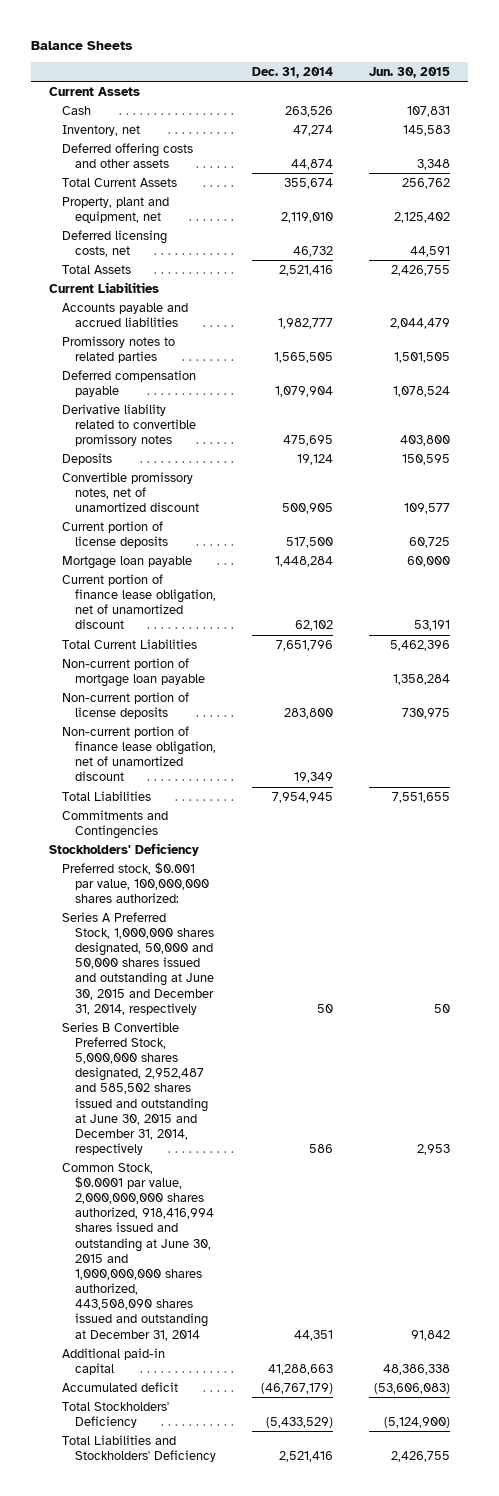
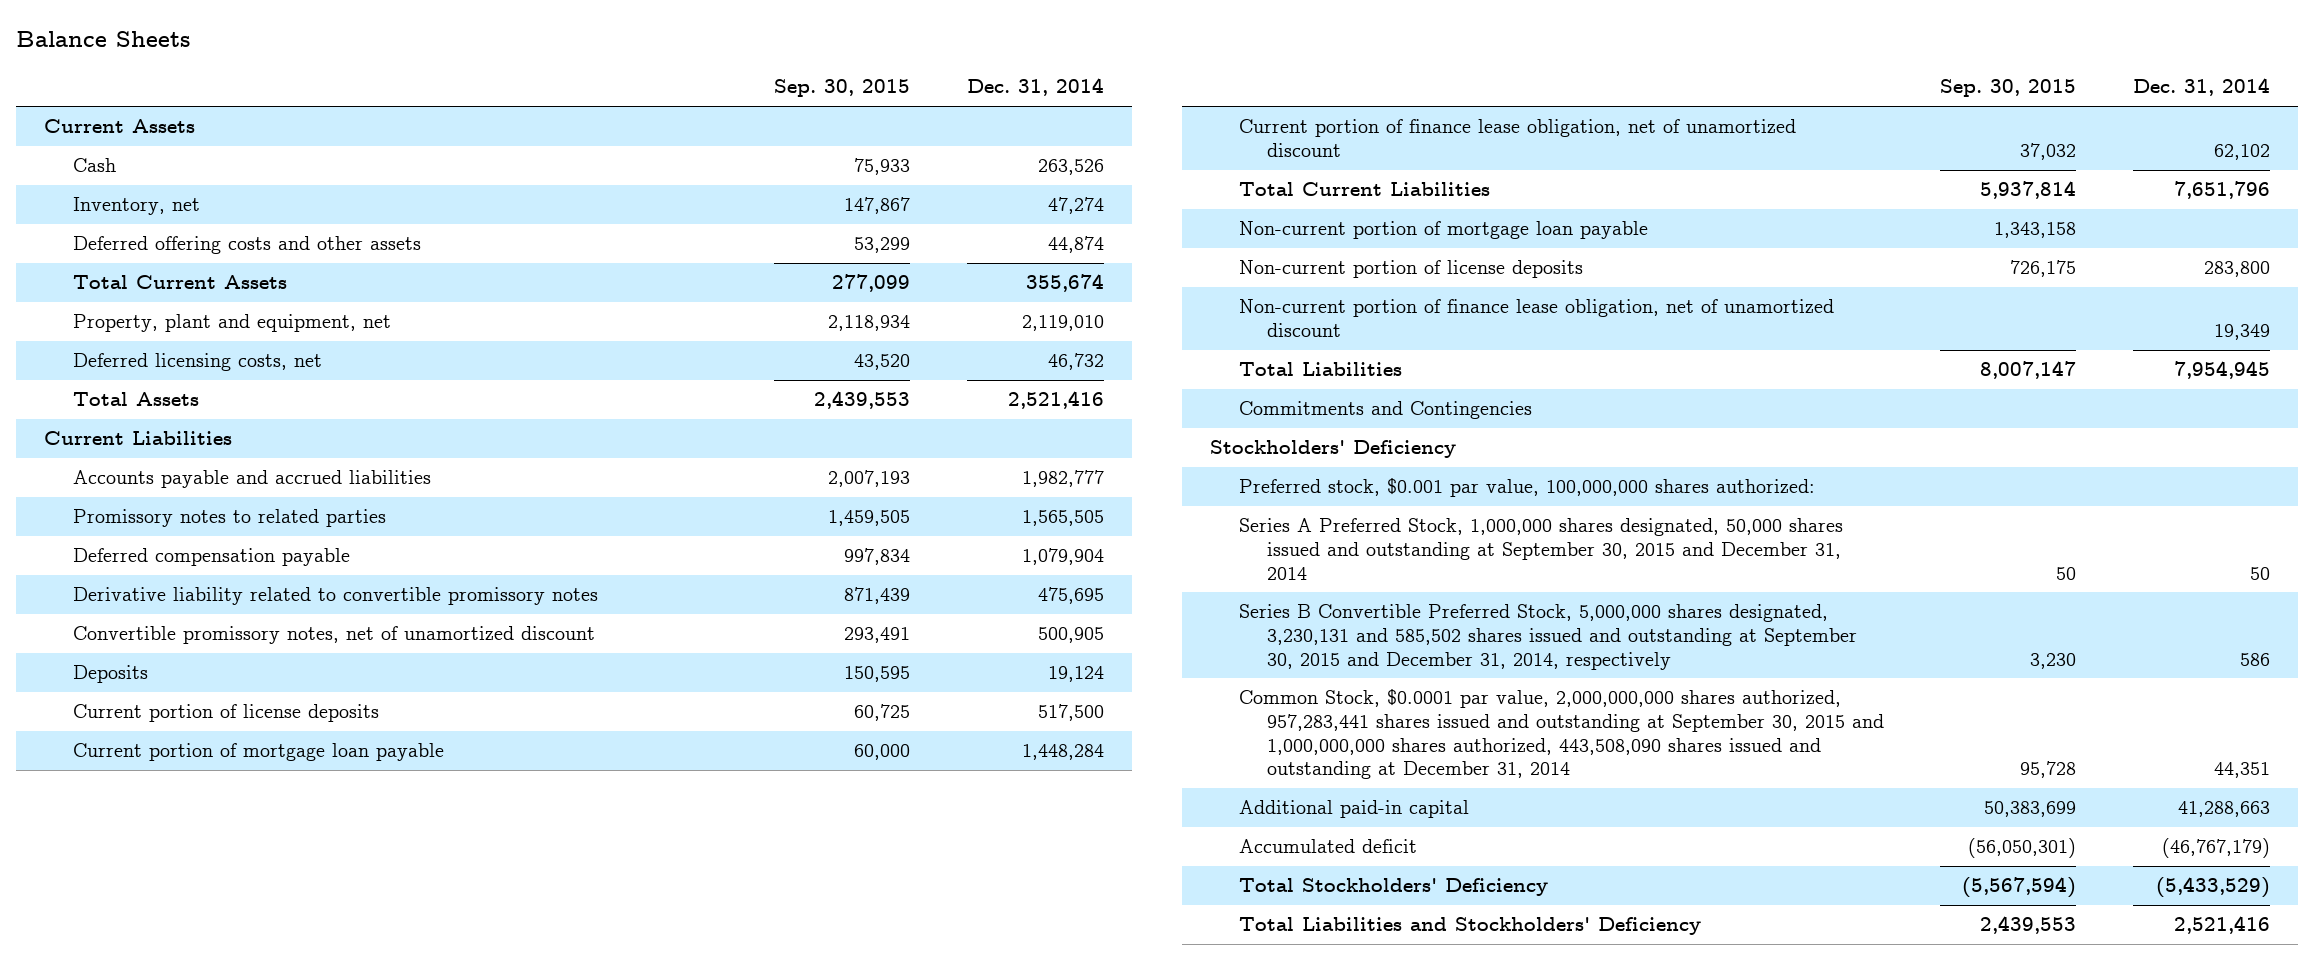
[369,66,451,78] Jun. 30, 2015 -> none
none -> [774,79,911,98] Sep. 30, 2015
[61,452,112,465] Deposits -> [72,665,148,684] Deposits
[61,555,192,569] Mortgage loan payable -> [72,743,444,762] Current portion of mortgage loan payable
[61,911,214,1015] Series A Preferred Stock, 1,000,000 shares designated, 50,000 and 50,000 shares issued and outstanding at June 30, 2015 and December 31, 2014, respectively -> [1238,518,1843,580] Series A Preferred Stock, 1,000,000 shares designated, 50,000 shares issued and outstanding at September 30, 2015 and December 31, 2014
[61,1021,208,1156] Series B Convertible Preferred Stock, 5,000,000 shares designated, 2,952,487 and 585,502 shares issued and outstanding at June 30, 2015 and December 31, 2014, respectively -> [1238,604,1857,670] Series B Convertible Preferred Stock, 5,000,000 shares designated, 3,230,131 and 585,502 shares issued and outstanding at September 30, 2015 and December 31, 2014, respectively
[61,1162,214,1341] Common Stock, $0.0001 par value, 2,000,000,000 shares authorized, 918,416,994 shares issued and outstanding at June 30, 2015 and 1,000,000,000 shares authorized, 443,508,090 shares issued and outstanding at December 31, 2014 -> [1238,689,1884,780] Common Stock, $0.0001 par value, 2,000,000,000 shares authorized, 957,283,441 shares issued and outstanding at September 30, 2015 and 1,000,000,000 shares authorized, 443,508,090 shares issued and outstanding at December 31, 2014

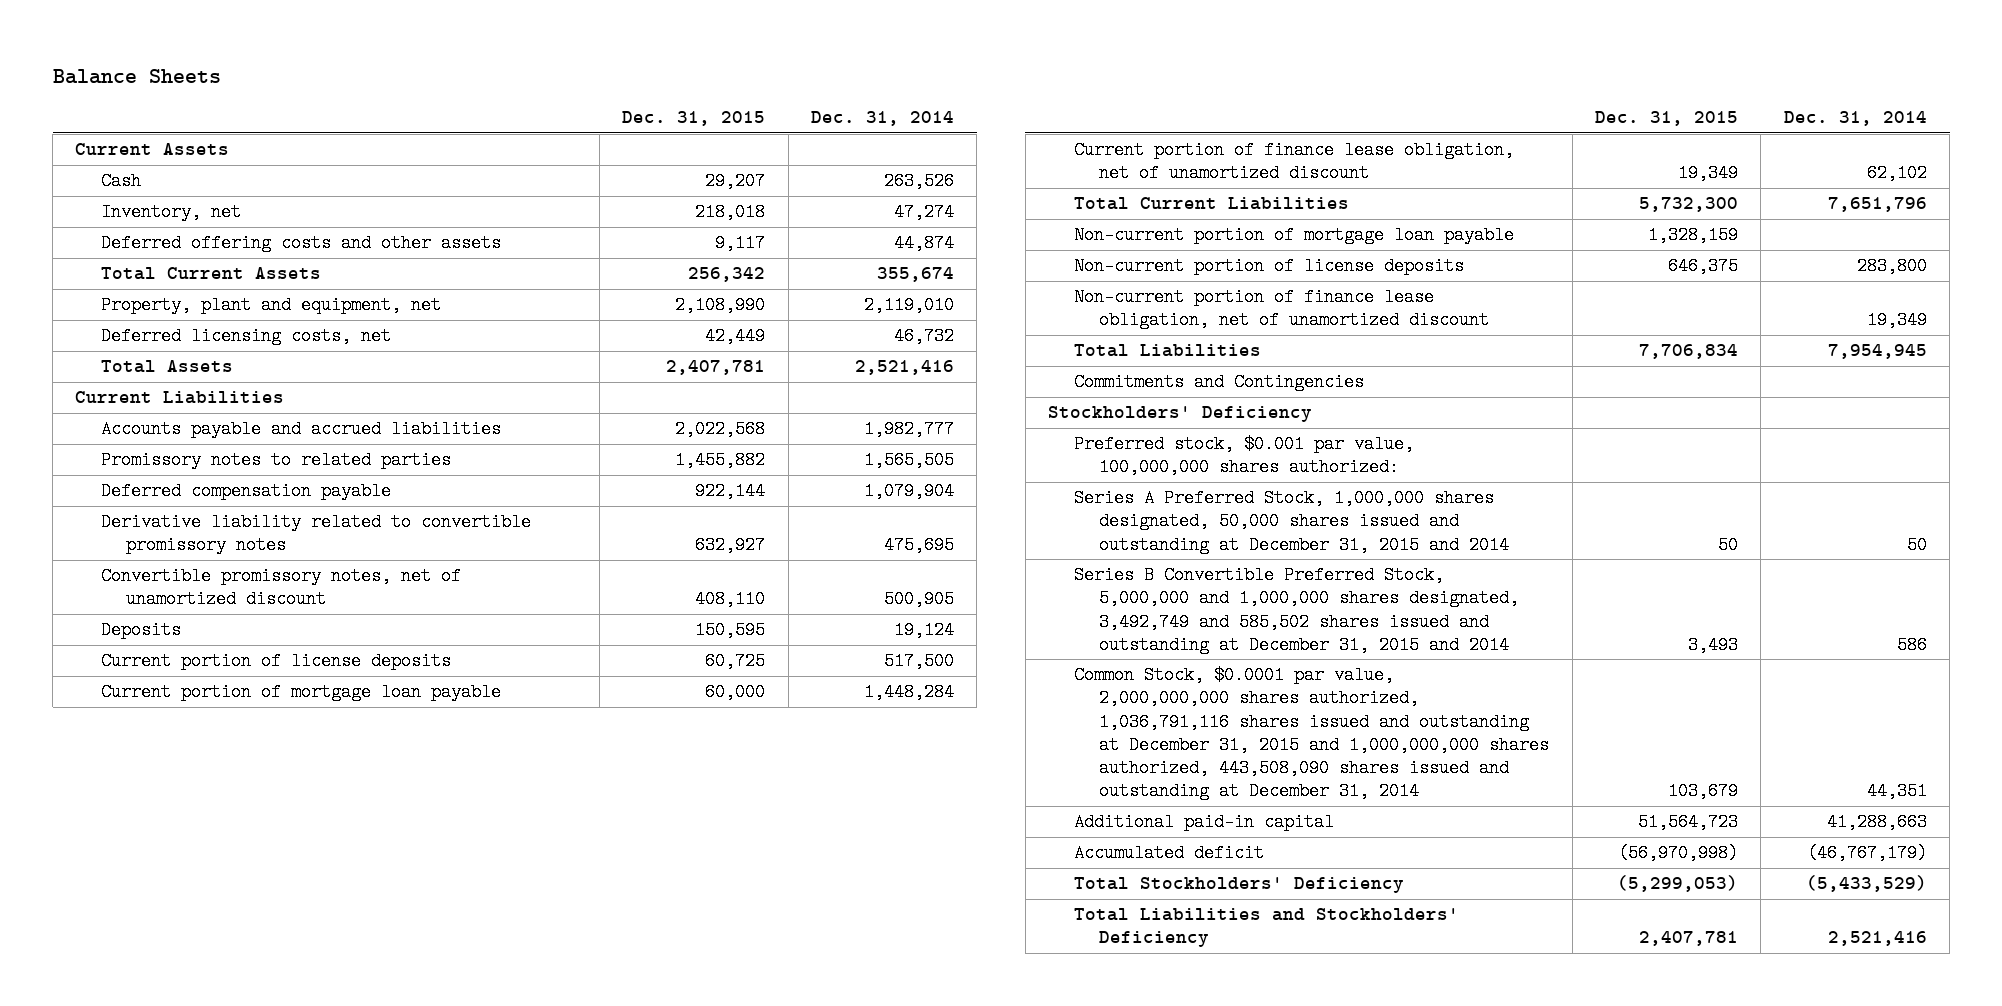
[774,79,911,98] Sep. 30, 2015 -> none
none -> [622,111,766,127] Dec. 31, 2015
[1238,518,1843,580] Series A Preferred Stock, 1,000,000 shares designated, 50,000 shares issued and outstanding at September 30, 2015 and December 31, 2014 -> [1073,489,1510,554] Series A Preferred Stock, 1,000,000 shares designated, 50,000 shares issued and outstanding at December 31, 2015 and 2014
[1238,604,1857,670] Series B Convertible Preferred Stock, 5,000,000 shares designated, 3,230,131 and 585,502 shares issued and outstanding at September 30, 2015 and December 31, 2014, respectively -> [1073,566,1520,654] Series B Convertible Preferred Stock, 5,000,000 and 1,000,000 shares designated, 3,492,749 and 585,502 shares issued and outstanding at December 31, 2015 and 2014
[1238,689,1884,780] Common Stock, $0.0001 par value, 2,000,000,000 shares authorized, 957,283,441 shares issued and outstanding at September 30, 2015 and 1,000,000,000 shares authorized, 443,508,090 shares issued and outstanding at December 31, 2014 -> [1073,666,1550,801] Common Stock, $0.0001 par value, 2,000,000,000 shares authorized, 1,036,791,116 shares issued and outstanding at December 31, 2015 and 1,000,000,000 shares authorized, 443,508,090 shares issued and outstanding at December 31, 2014

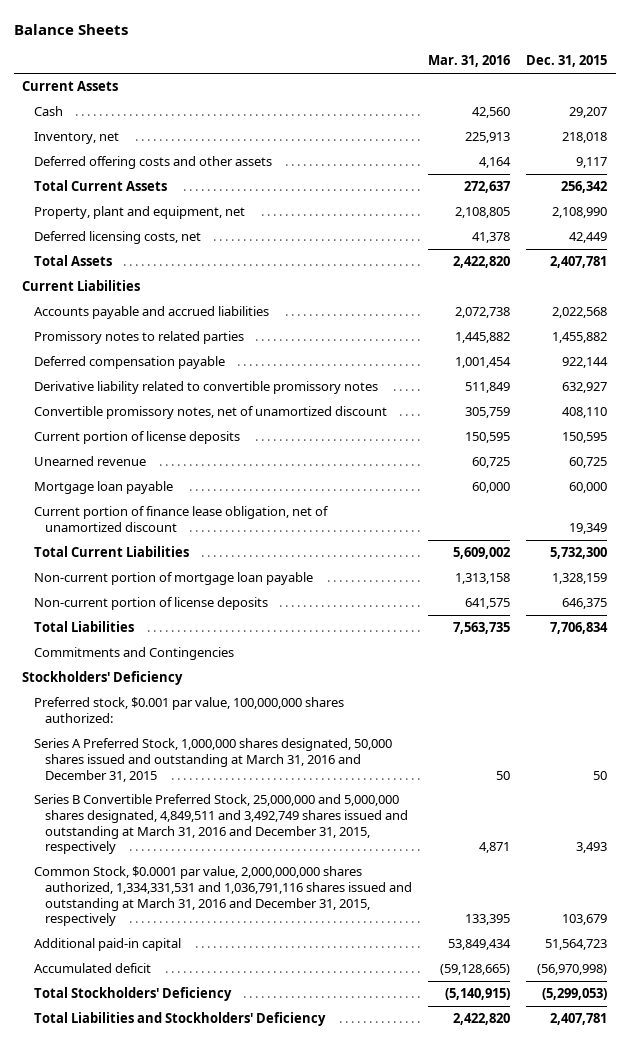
[810,111,954,127] Dec. 31, 2014 -> none
none -> [427,55,510,68] Mar. 31, 2016
[100,621,181,640] Deposits -> none
[705,652,766,671] 60,725 -> [562,432,608,444] 150,595
none -> [33,456,146,467] Unearned revenue
[100,683,501,702] Current portion of mortgage loan payable -> [33,481,173,495] Mortgage loan payable
[1073,288,1490,330] Non-current portion of finance lease obligation, net of unamortized discount -> none
[1073,489,1510,554] Series A Preferred Stock, 1,000,000 shares designated, 50,000 shares issued and outstanding at December 31, 2015 and 2014 -> [33,738,392,782] Series A Preferred Stock, 1,000,000 shares designated, 50,000 shares issued and outstanding at March 31, 2016 and December 31, 2015
[1073,566,1520,654] Series B Convertible Preferred Stock, 5,000,000 and 1,000,000 shares designated, 3,492,749 and 585,502 shares issued and outstanding at December 31, 2015 and 2014 -> [33,794,408,855] Series B Convertible Preferred Stock, 25,000,000 and 5,000,000 shares designated, 4,849,511 and 3,492,749 shares issued and outstanding at March 31, 2016 and December 31, 2015, respectively
[1073,666,1550,801] Common Stock, $0.0001 par value, 2,000,000,000 shares authorized, 1,036,791,116 shares issued and outstanding at December 31, 2015 and 1,000,000,000 shares authorized, 443,508,090 shares issued and outstanding at December 31, 2014 -> [33,866,412,927] Common Stock, $0.0001 par value, 2,000,000,000 shares authorized, 1,334,331,531 and 1,036,791,116 shares issued and outstanding at March 31, 2016 and December 31, 2015, respectively

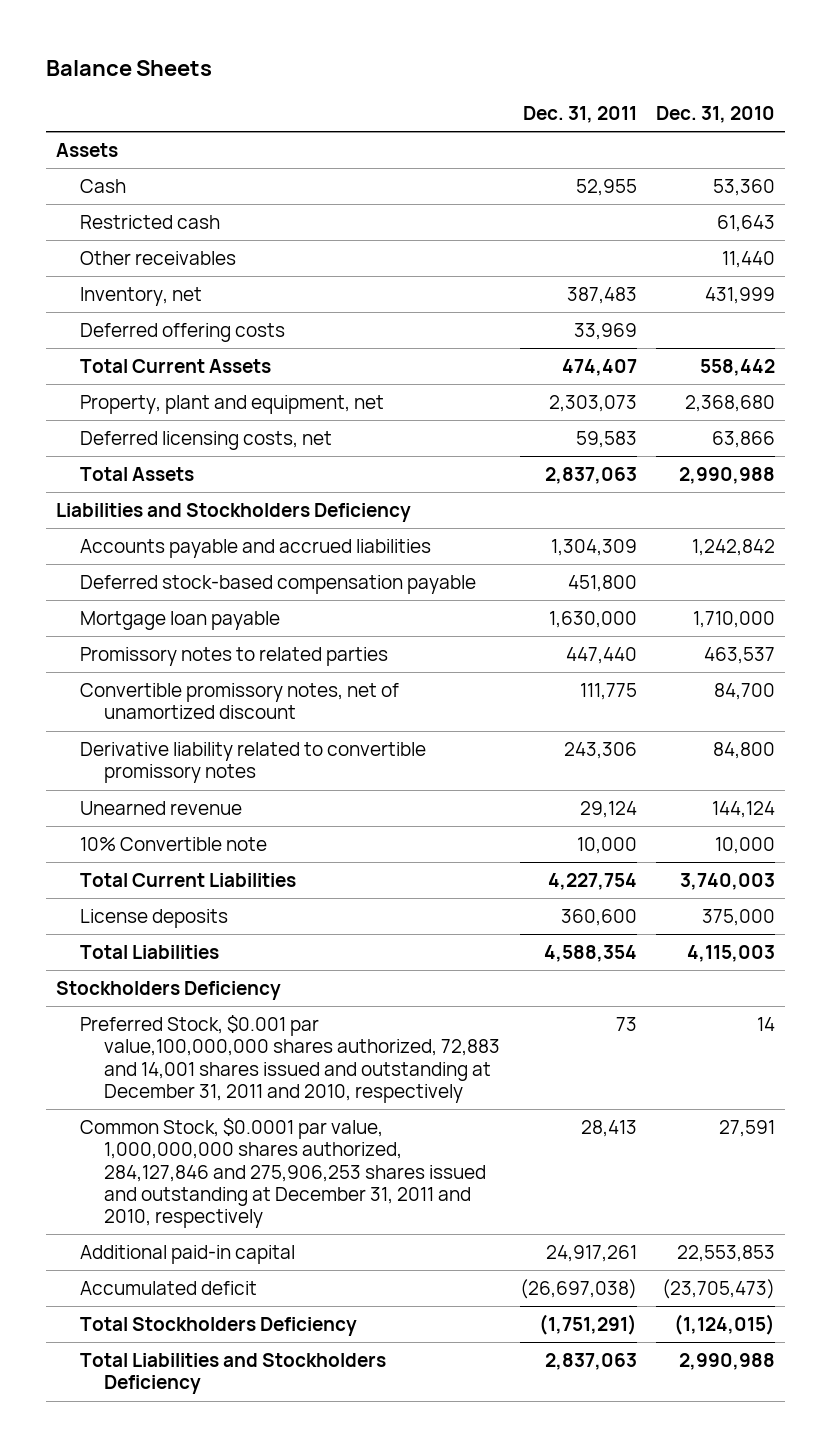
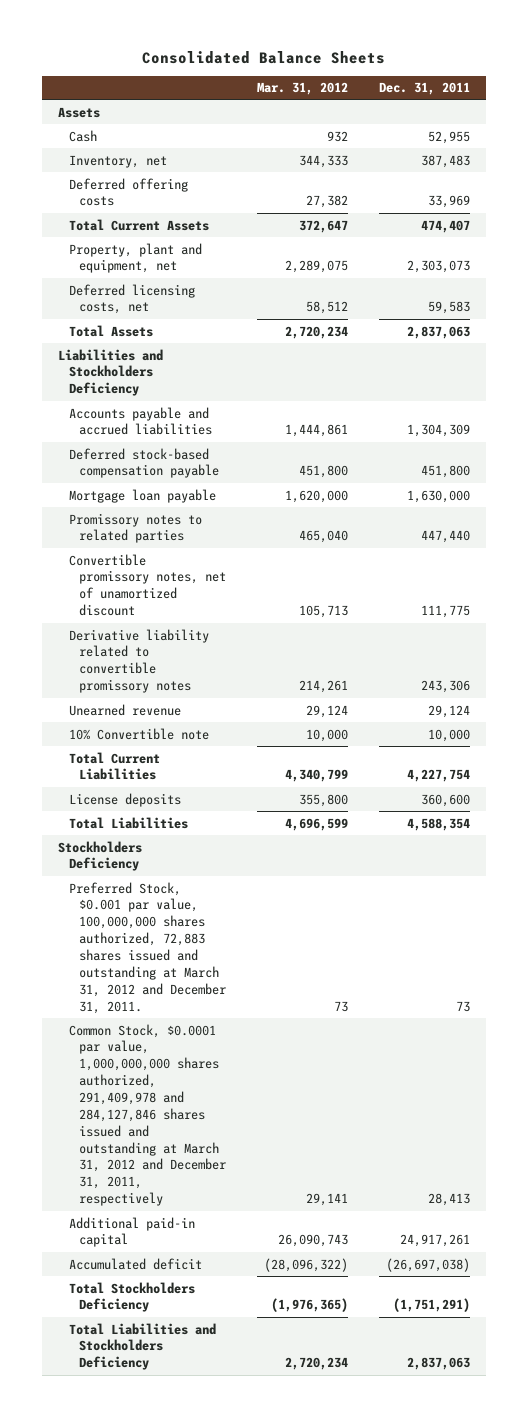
[46,59,213,76] Balance Sheets -> [142,50,386,64] Consolidated Balance Sheets
[656,105,776,123] Dec. 31, 2010 -> none
none -> [257,82,349,96] Mar. 31, 2012
[79,215,220,230] Restricted cash -> none
[79,251,236,266] Other receivables -> none
[79,1015,500,1103] Preferred Stock, $0.001 par value,100,000,000 shares authorized, 72,883 and 14,001 shares issued and outstanding at December 31, 2011 and 2010, respectively -> [68,881,227,1014] Preferred Stock, $0.001 par value, 100,000,000 shares authorized, 72,883 shares issued and outstanding at March 31, 2012 and December 31, 2011.
[79,1118,486,1228] Common Stock, $0.0001 par value, 1,000,000,000 shares authorized, 284,127,846 and 275,906,253 shares issued and outstanding at December 31, 2011 and 2010, respectively -> [68,1023,227,1207] Common Stock, $0.0001 par value, 1,000,000,000 shares authorized, 291,409,978 and 284,127,846 shares issued and outstanding at March 31, 2012 and December 31, 2011, respectively

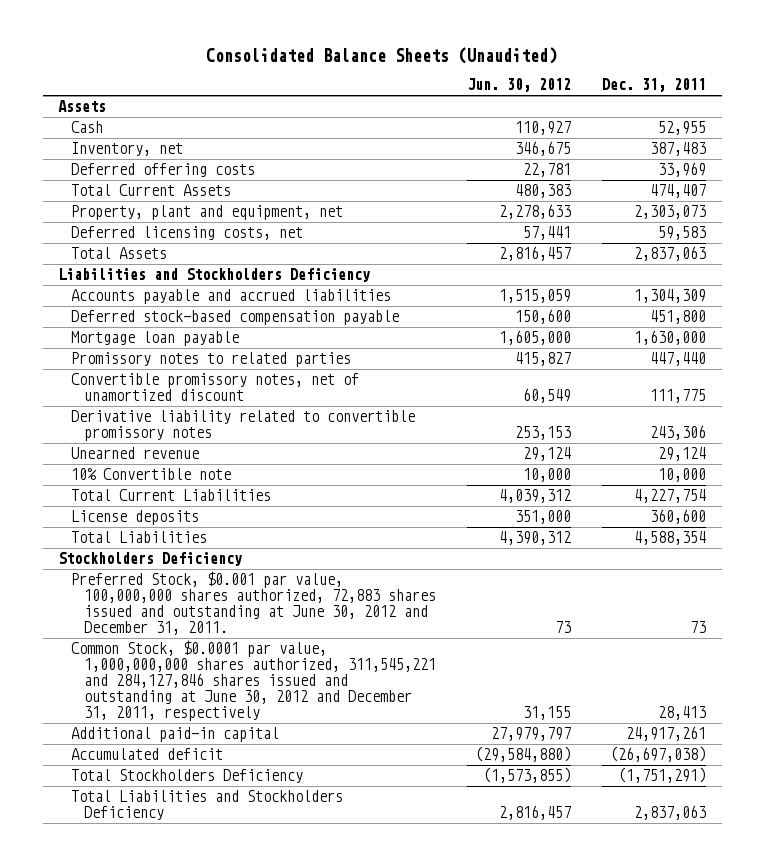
[142,50,386,64] Consolidated Balance Sheets -> [206,46,558,64] Consolidated Balance Sheets (Unaudited)
[257,82,349,96] Mar. 31, 2012 -> none
none -> [466,78,571,93] Jun. 30, 2012
[68,881,227,1014] Preferred Stock, $0.001 par value, 100,000,000 shares authorized, 72,883 shares issued and outstanding at March 31, 2012 and December 31, 2011. -> [71,571,436,636] Preferred Stock, $0.001 par value, 100,000,000 shares authorized, 72,883 shares issued and outstanding at June 30, 2012 and December 31, 2011.
[68,1023,227,1207] Common Stock, $0.0001 par value, 1,000,000,000 shares authorized, 291,409,978 and 284,127,846 shares issued and outstanding at March 31, 2012 and December 31, 2011, respectively -> [71,640,436,722] Common Stock, $0.0001 par value, 1,000,000,000 shares authorized, 311,545,221 and 284,127,846 shares issued and outstanding at June 30, 2012 and December 31, 2011, respectively

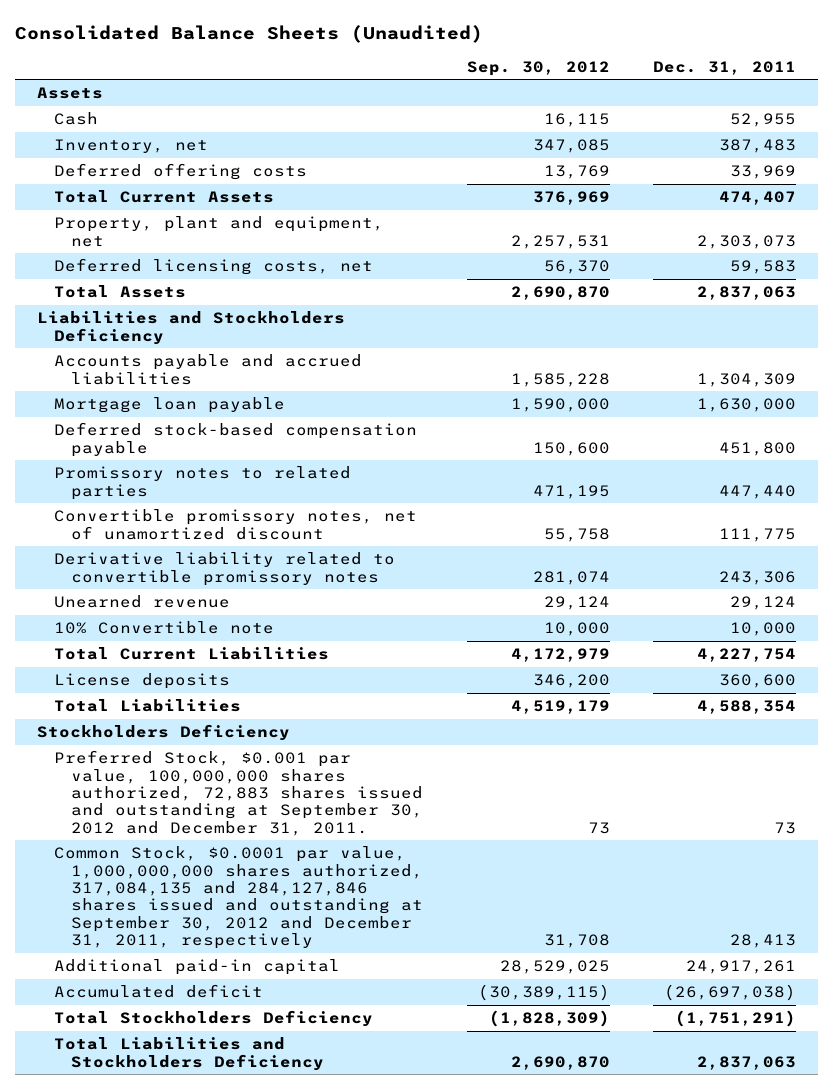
[466,78,571,93] Jun. 30, 2012 -> none
none -> [466,60,610,76] Sep. 30, 2012
[71,310,400,326] Deferred stock-based compensation payable -> [54,422,418,457] Deferred stock-based compensation payable
[71,571,436,636] Preferred Stock, $0.001 par value, 100,000,000 shares authorized, 72,883 shares issued and outstanding at June 30, 2012 and December 31, 2011. -> [54,750,424,836] Preferred Stock, $0.001 par value, 100,000,000 shares authorized, 72,883 shares issued and outstanding at September 30, 2012 and December 31, 2011.
[71,640,436,722] Common Stock, $0.0001 par value, 1,000,000,000 shares authorized, 311,545,221 and 284,127,846 shares issued and outstanding at June 30, 2012 and December 31, 2011, respectively -> [54,846,424,949] Common Stock, $0.0001 par value, 1,000,000,000 shares authorized, 317,084,135 and 284,127,846 shares issued and outstanding at September 30, 2012 and December 31, 2011, respectively

